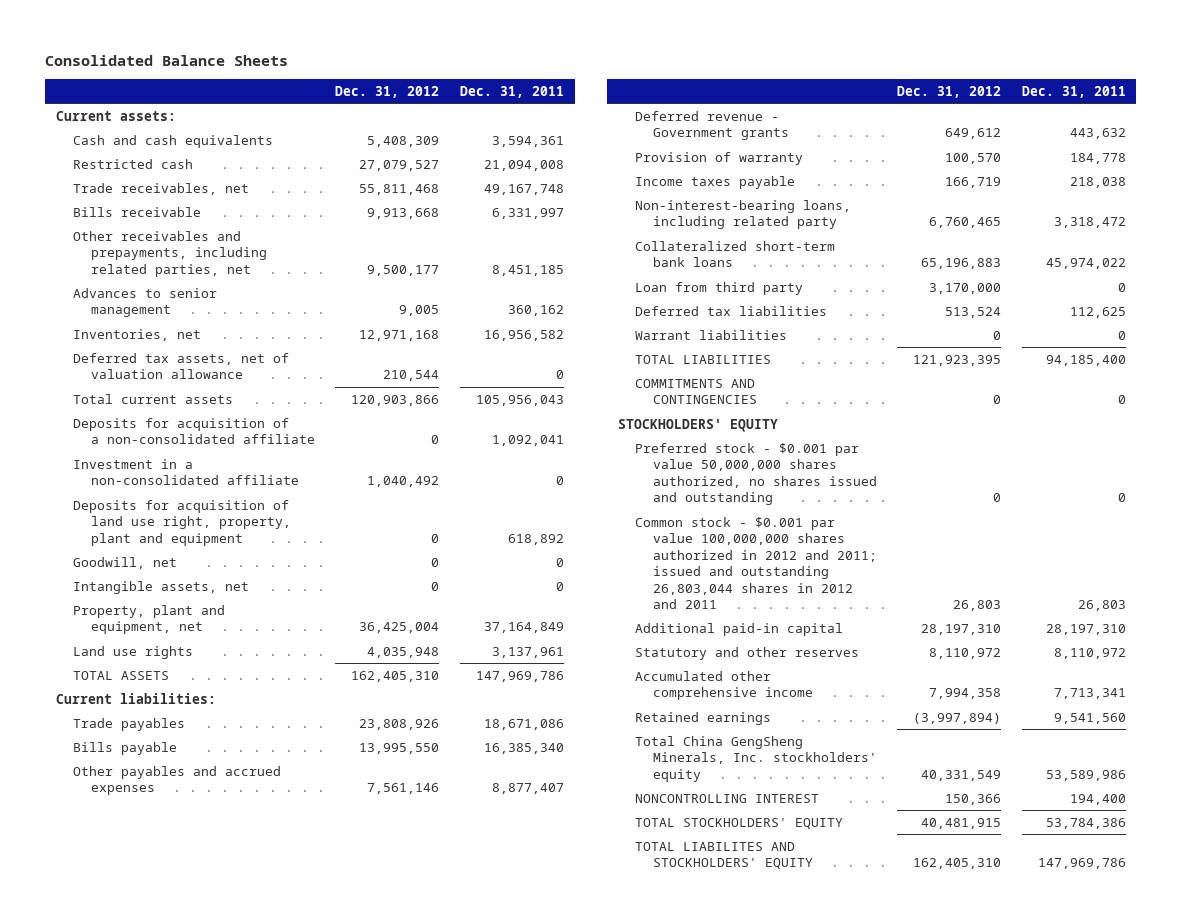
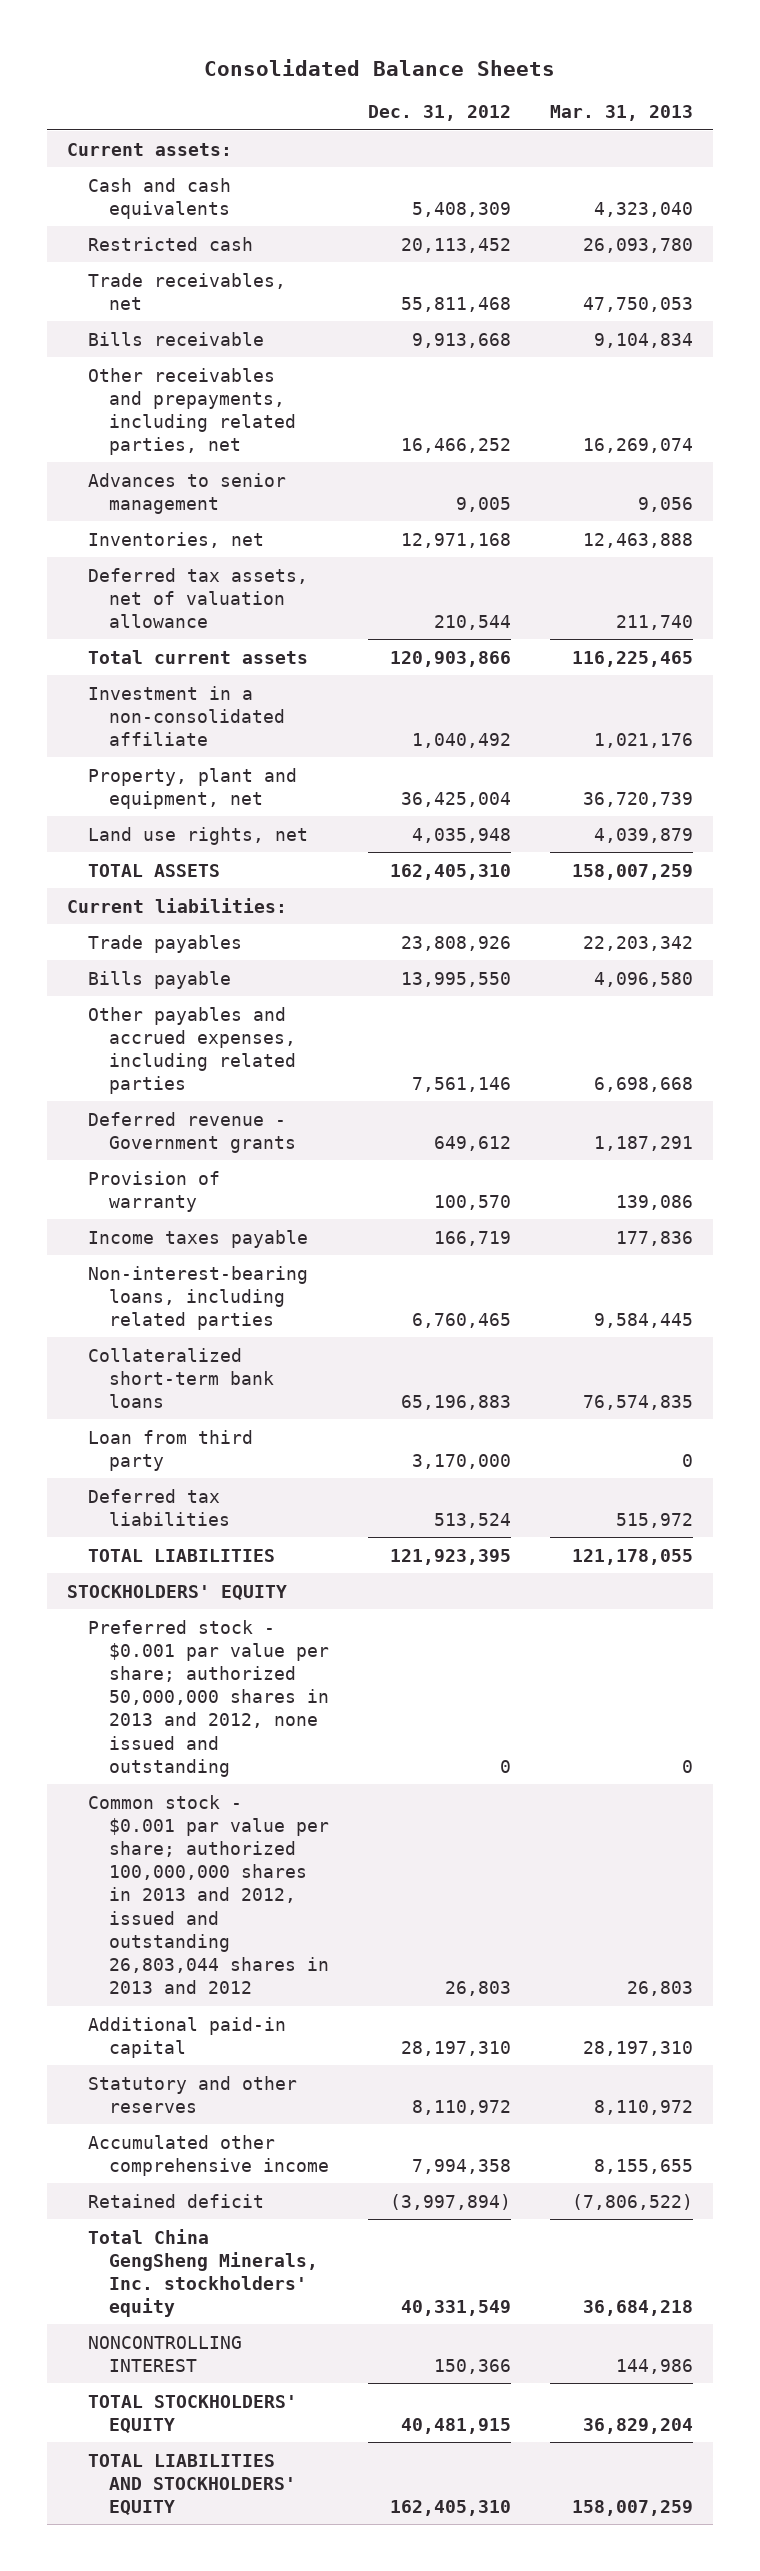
[460,85,565,98] Dec. 31, 2011 -> none
none -> [550,105,694,122] Mar. 31, 2013
[359,159,440,171] 27,079,527 -> [401,237,512,253] 20,113,452
[367,264,440,276] 9,500,177 -> [401,438,512,454] 16,466,252
[73,417,315,445] Deposits for acquisition of a non-consolidated affiliate -> none
[73,499,291,546] Deposits for acquisition of land use right, property, plant and equipment -> none
[73,556,178,569] Goodwill, net -> none
[73,580,250,594] Intangible assets, net -> none
[73,645,194,659] Land use rights -> [88,826,309,845] Land use rights, net
[73,765,282,796] Other payables and accrued expenses -> [88,1006,297,1095] Other payables and accrued expenses, including related parties
[635,199,852,230] Non-interest-bearing loans, including related party -> [88,1265,309,1330] Non-interest-bearing loans, including related parties
[635,329,788,340] Warrant liabilities -> none
[635,378,757,405] COMMITMENTS AND CONTINGENCIES -> none
[635,442,877,506] Preferred stock - $0.001 par value 50,000,000 shares authorized, no shares issued and outstanding -> [88,1619,330,1777] Preferred stock - $0.001 par value per share; authorized 50,000,000 shares in 2013 and 2012, none issued and outstanding
[635,516,877,609] Common stock - $0.001 par value 100,000,000 shares authorized in 2012 and 2011; issued and outstanding 26,803,044 shares in 2012 and 2011 -> [88,1794,330,1995] Common stock - $0.001 par value per share; authorized 100,000,000 shares in 2013 and 2012, issued and outstanding 26,803,044 shares in 2013 and 2012
[635,711,772,725] Retained earnings -> [88,2193,265,2208] Retained deficit
[635,841,813,870] TOTAL LIABILITES AND STOCKHOLDERS' EQUITY -> [88,2453,297,2515] TOTAL LIABILITIES AND STOCKHOLDERS' EQUITY

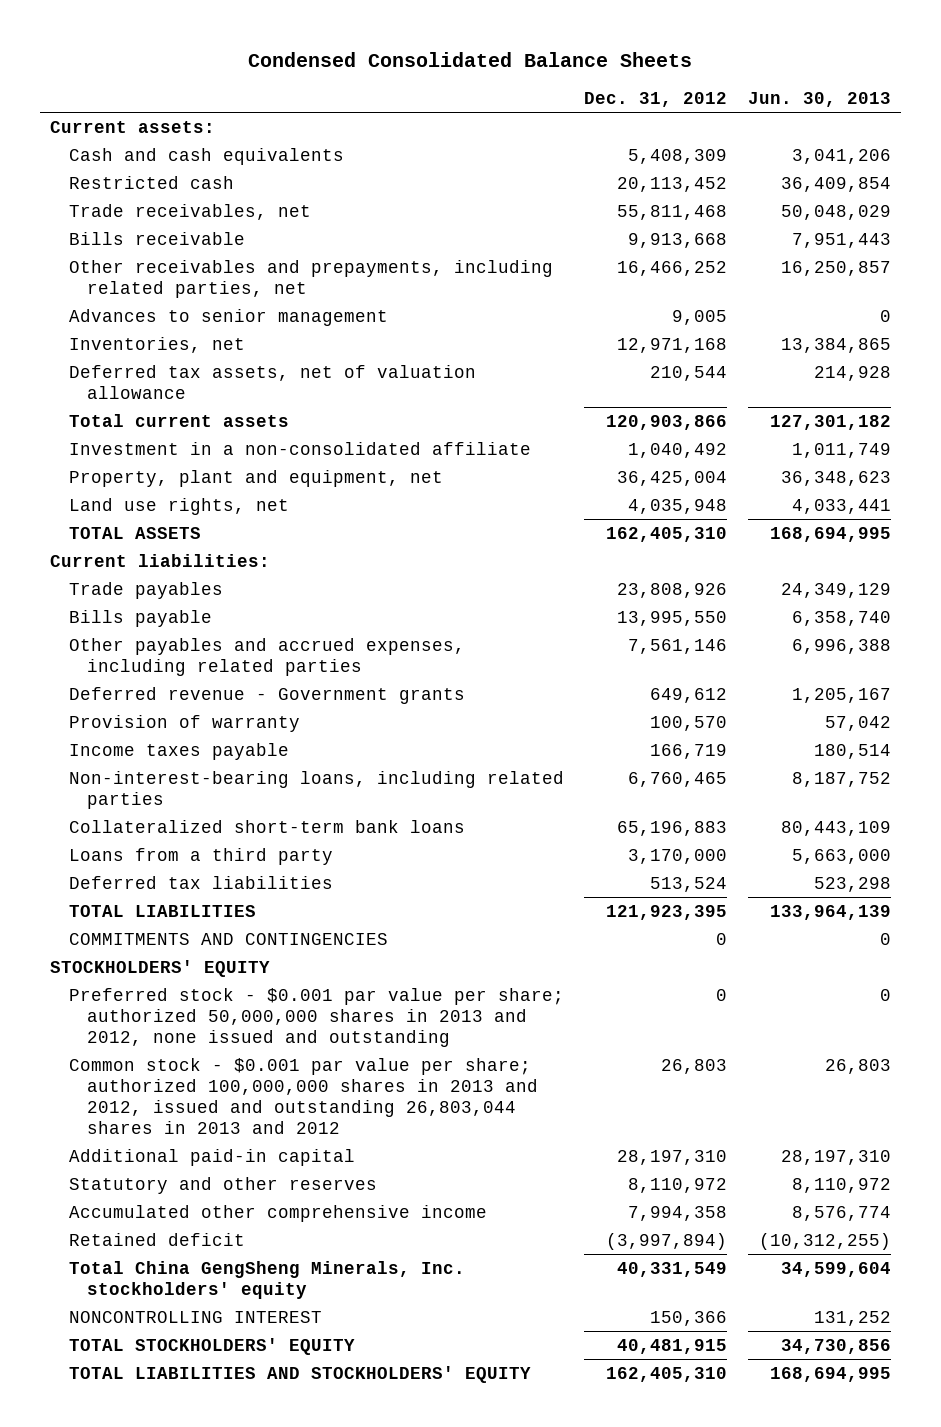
[204,58,556,76] Consolidated Balance Sheets -> [248,51,693,67] Condensed Consolidated Balance Sheets
[550,105,694,122] Mar. 31, 2013 -> none
none -> [747,91,891,107] Jun. 30, 2013
[88,1429,254,1471] Loan from third party -> [68,847,333,865] Loans from a third party
none -> [68,932,388,945] COMMITMENTS AND CONTINGENCIES

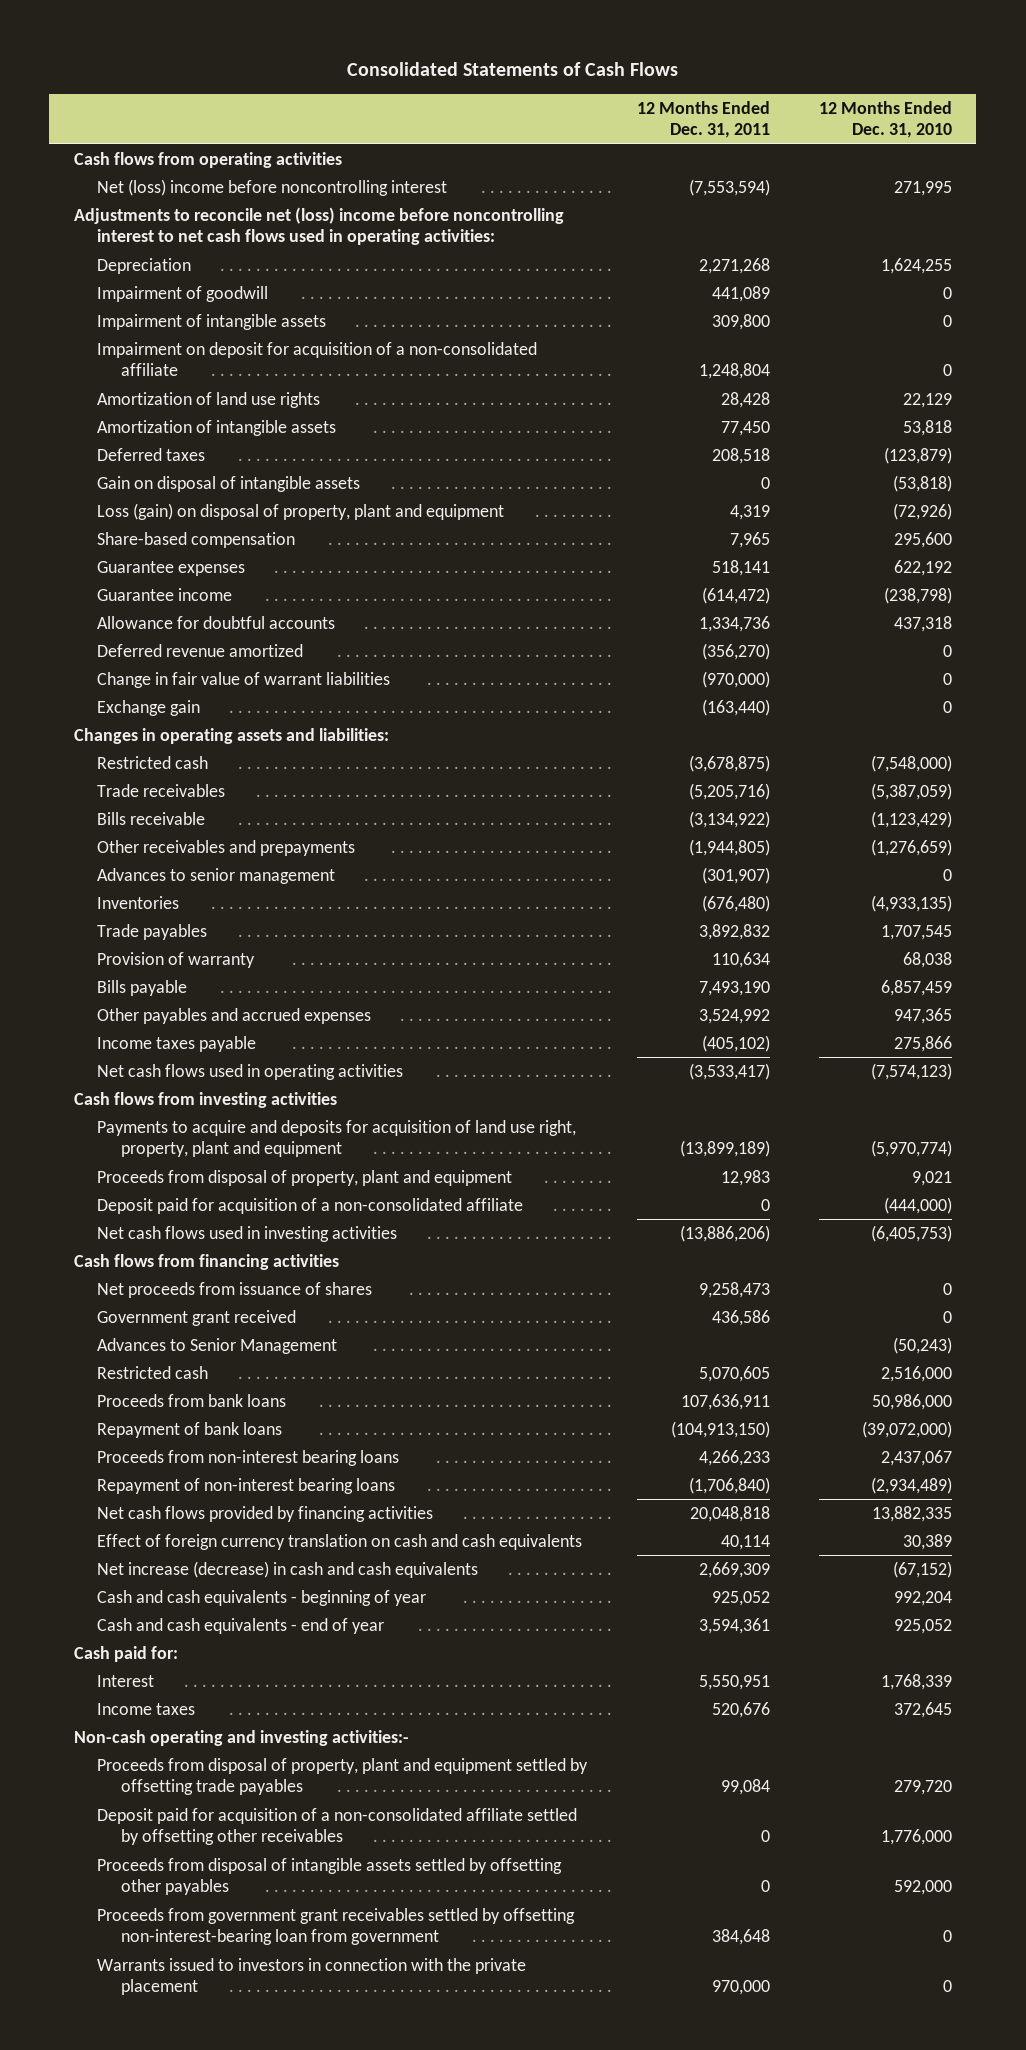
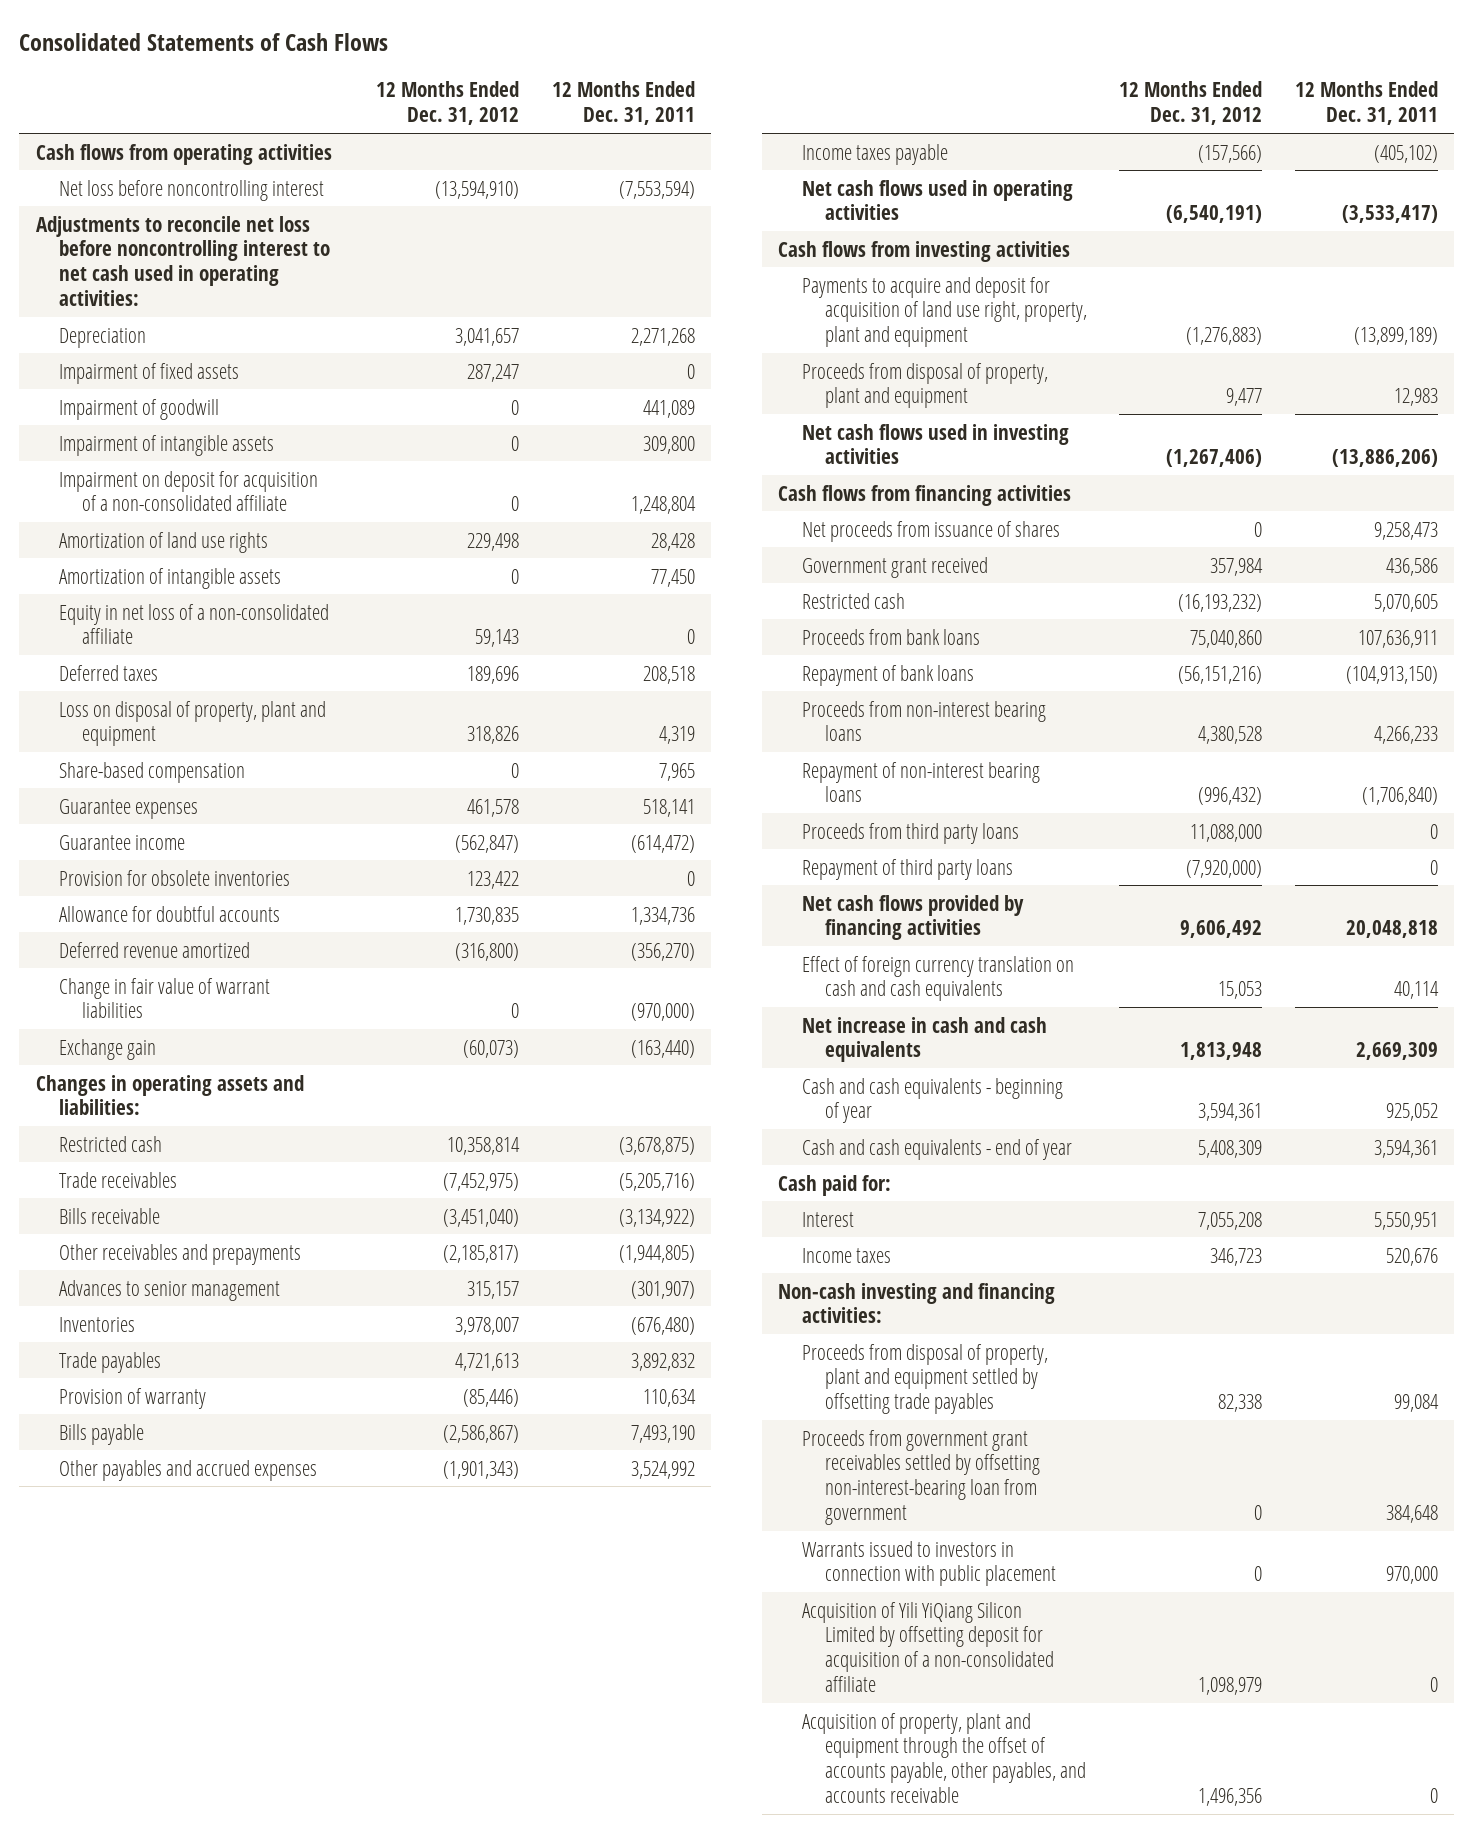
[818,100,952,139] 12 Months Ended Dec. 31, 2010 -> none
none -> [376,81,520,126] 12 Months Ended Dec. 31, 2012
[97,178,448,196] Net (loss) income before noncontrolling interest -> [58,179,324,201] Net loss before noncontrolling interest
[73,206,564,246] Adjustments to reconcile net (loss) income before noncontrolling interest to net cash flows used in operating activities: -> [35,215,330,307] Adjustments to reconcile net loss before noncontrolling interest to net cash used in operating activities:
none -> [58,362,239,384] Impairment of fixed assets
none -> [58,603,329,645] Equity in net loss of a non-consolidated affiliate
[97,502,505,520] Loss (gain) on disposal of property, plant and equipment -> none
[97,475,361,492] Gain on disposal of intangible assets -> [58,700,326,747] Loss on disposal of property, plant and equipment
[760,476,770,489] 0 -> [658,726,695,745] 4,319
none -> [58,869,290,886] Provision for obsolete inventories
[97,1119,577,1158] Payments to acquire and deposits for acquisition of land use right, property, plant and equipment -> [801,276,1088,348] Payments to acquire and deposit for acquisition of land use right, property, plant and equipment
[97,1197,524,1214] Deposit paid for acquisition of a non-consolidated affiliate -> none
[97,1337,338,1354] Advances to Senior Management -> none
none -> [801,822,1019,844] Proceeds from third party loans
none -> [801,858,1013,880] Repayment of third party loans
[97,1560,479,1578] Net increase (decrease) in cash and cash equivalents -> [801,1016,1047,1063] Net increase in cash and cash equivalents
[73,1729,409,1746] Non-cash operating and investing activities:- -> [778,1282,1056,1324] Non-cash investing and financing activities:
[97,1807,578,1846] Deposit paid for acquisition of a non-consolidated affiliate settled by offsetting other receivables -> none
[97,1857,563,1896] Proceeds from disposal of intangible assets settled by offsetting other payables -> none
[97,1957,527,1996] Warrants issued to investors in connection with the private placement -> [801,1540,1057,1587] Warrants issued to investors in connection with public placement
none -> [801,1601,1055,1693] Acquisition of Yili YiQiang Silicon Limited by offsetting deposit for acquisition of a non-consolidated affiliate
none -> [801,1712,1087,1804] Acquisition of property, plant and equipment through the offset of accounts payable, other payables, and accounts receivable

